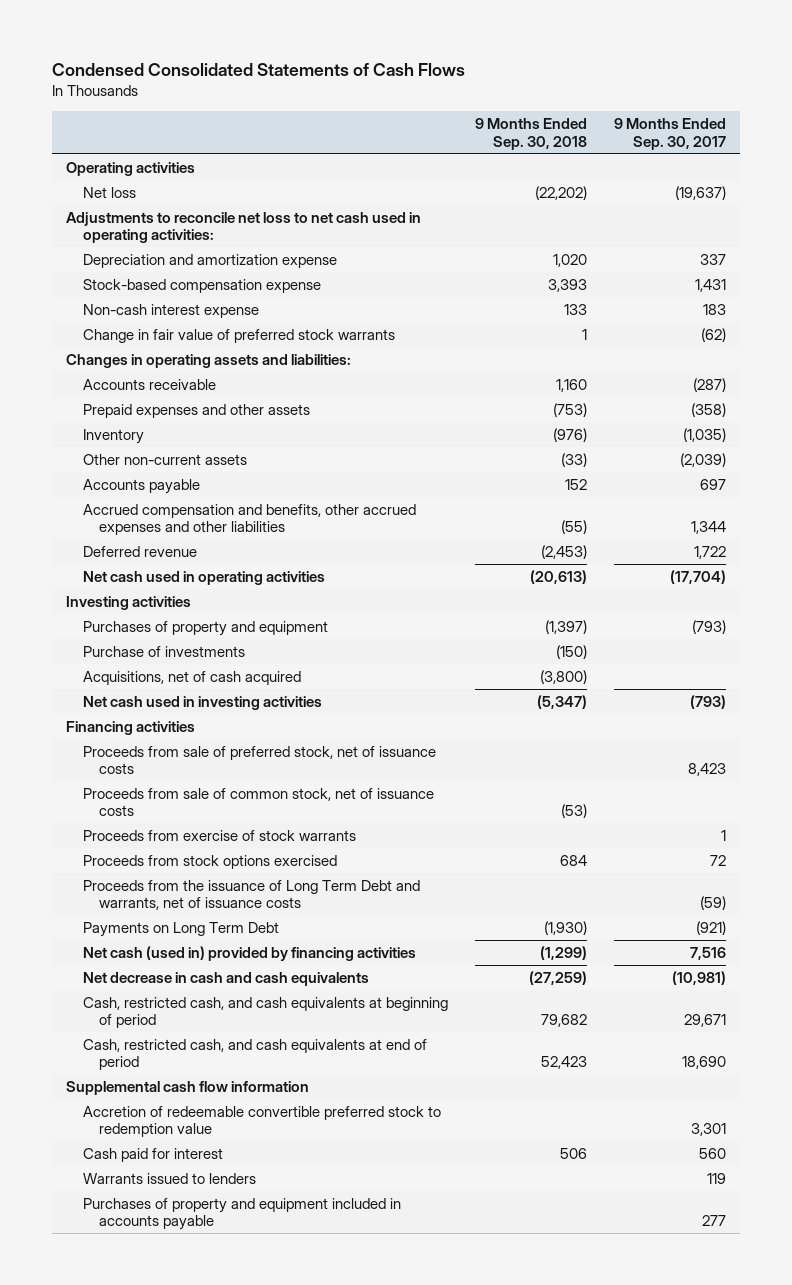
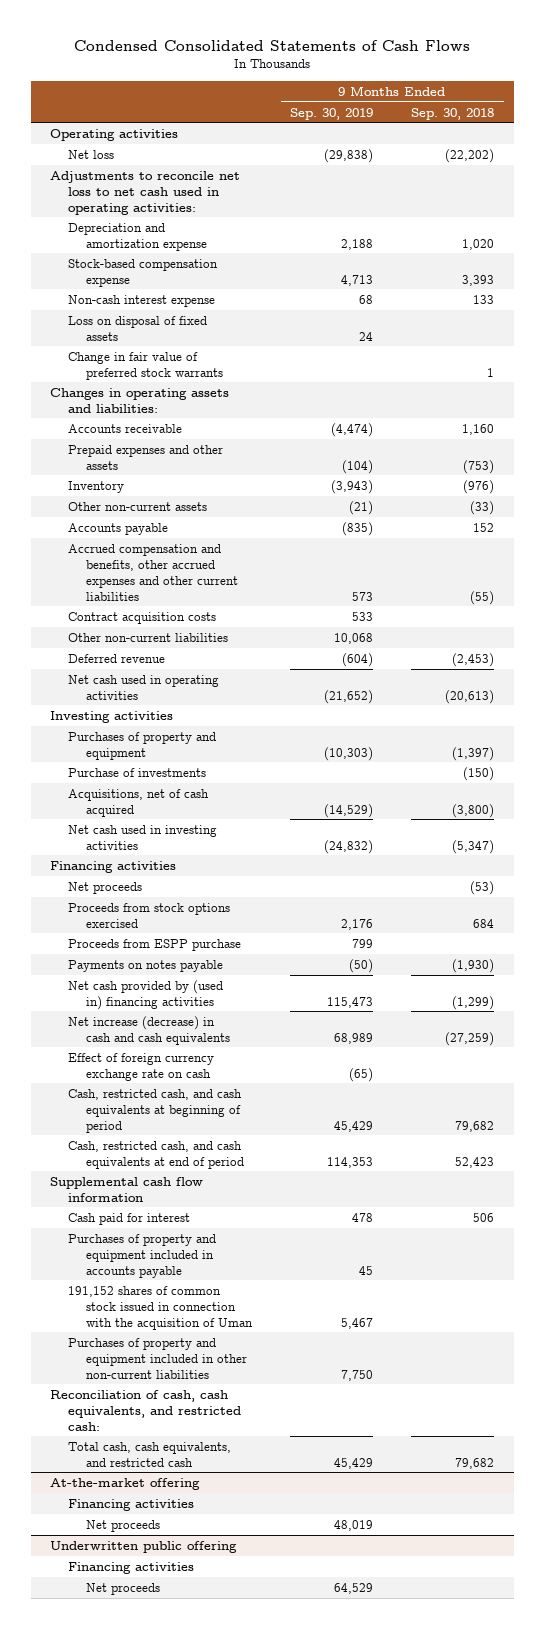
[614,118,727,150] 9 Months Ended Sep. 30, 2017 -> none
none -> [290,107,374,120] Sep. 30, 2019
none -> [68,315,208,341] Loss on disposal of fixed assets
[82,503,416,536] Accrued compensation and benefits, other accrued expenses and other liabilities -> [68,543,239,601] Accrued compensation and benefits, other accrued expenses and other current liabilities
none -> [68,611,217,624] Contract acquisition costs
none -> [68,632,229,642] Other non-current liabilities
[82,745,436,775] Proceeds from sale of preferred stock, net of issuance costs -> none
[82,829,356,841] Proceeds from exercise of stock warrants -> none
[82,787,434,817] Proceeds from sale of common stock, net of issuance costs -> [68,881,143,894] Net proceeds
[82,879,420,911] Proceeds from the issuance of Long Term Debt and warrants, net of issuance costs -> none
none -> [68,938,242,951] Proceeds from ESPP purchase
[82,921,279,937] Payments on Long Term Debt -> [68,959,224,972] Payments on notes payable
[82,945,416,961] Net cash (used in) provided by financing activities -> [68,979,224,1010] Net cash provided by (used in) financing activities
[82,971,369,986] Net decrease in cash and cash equivalents -> [68,1015,231,1045] Net increase (decrease) in cash and cash equivalents
none -> [68,1052,215,1081] Effect of foreign currency exchange rate on cash
[82,1105,441,1138] Accretion of redeemable convertible preferred stock to redemption value -> none
[82,1172,256,1184] Warrants issued to lenders -> none
none -> [68,1285,254,1330] 191,152 shares of common stock issued in connection with the acquisition of Uman
none -> [68,1337,248,1379] Purchases of property and equipment included in other non-current liabilities
none -> [49,1389,242,1431] Reconciliation of cash, cash equivalents, and restricted cash:
none -> [68,1441,232,1467] Total cash, cash equivalents, and restricted cash
none -> [49,1477,200,1490] At-the-market offering
none -> [68,1498,195,1511] Financing activities
none -> [86,1519,161,1532] Net proceeds
none -> [49,1540,237,1553] Underwritten public offering
none -> [68,1561,195,1574] Financing activities
none -> [86,1582,161,1595] Net proceeds

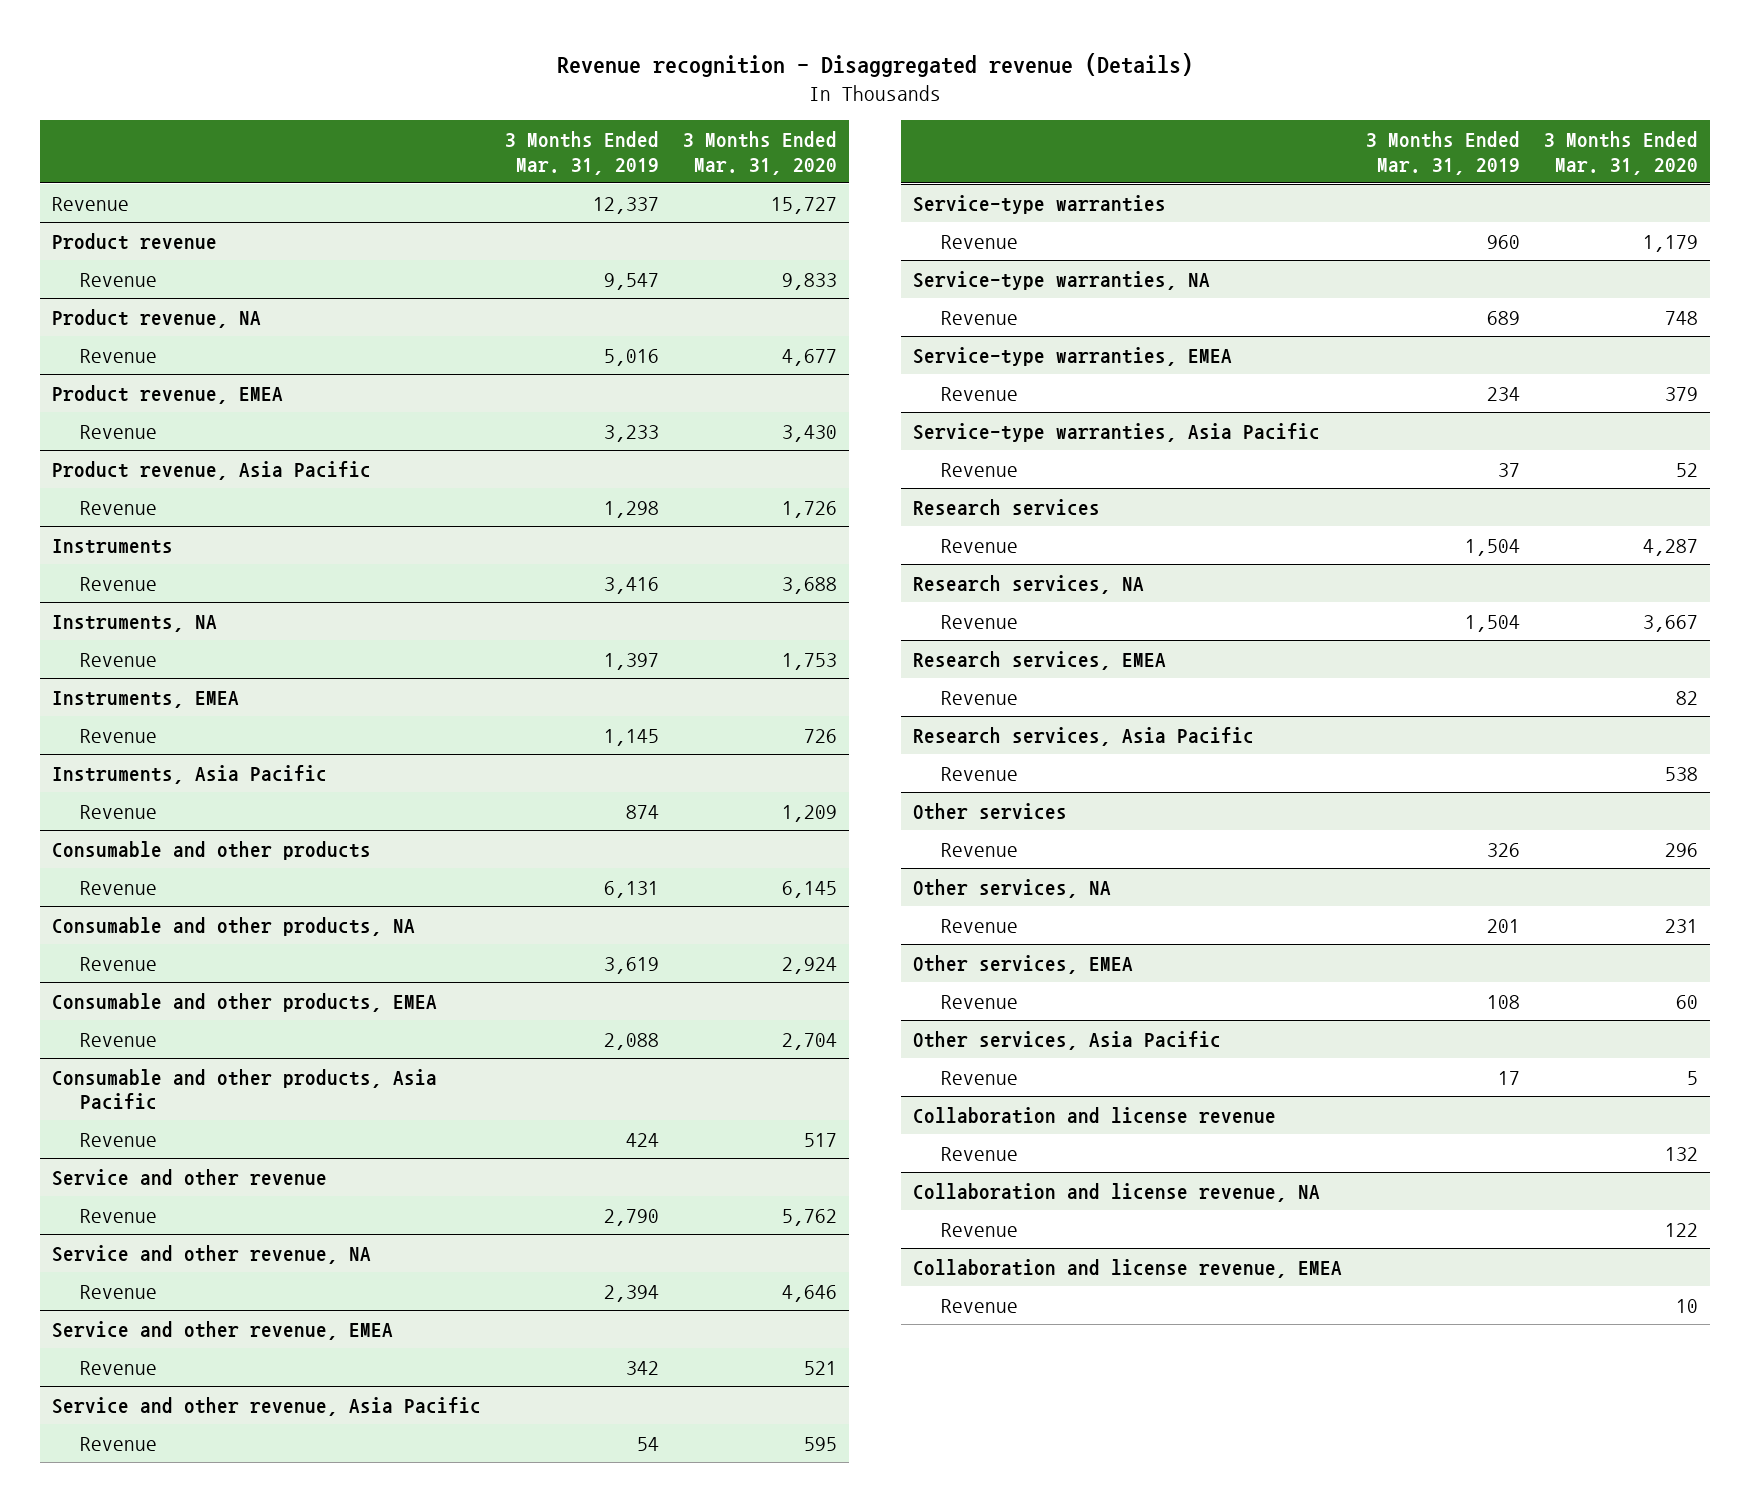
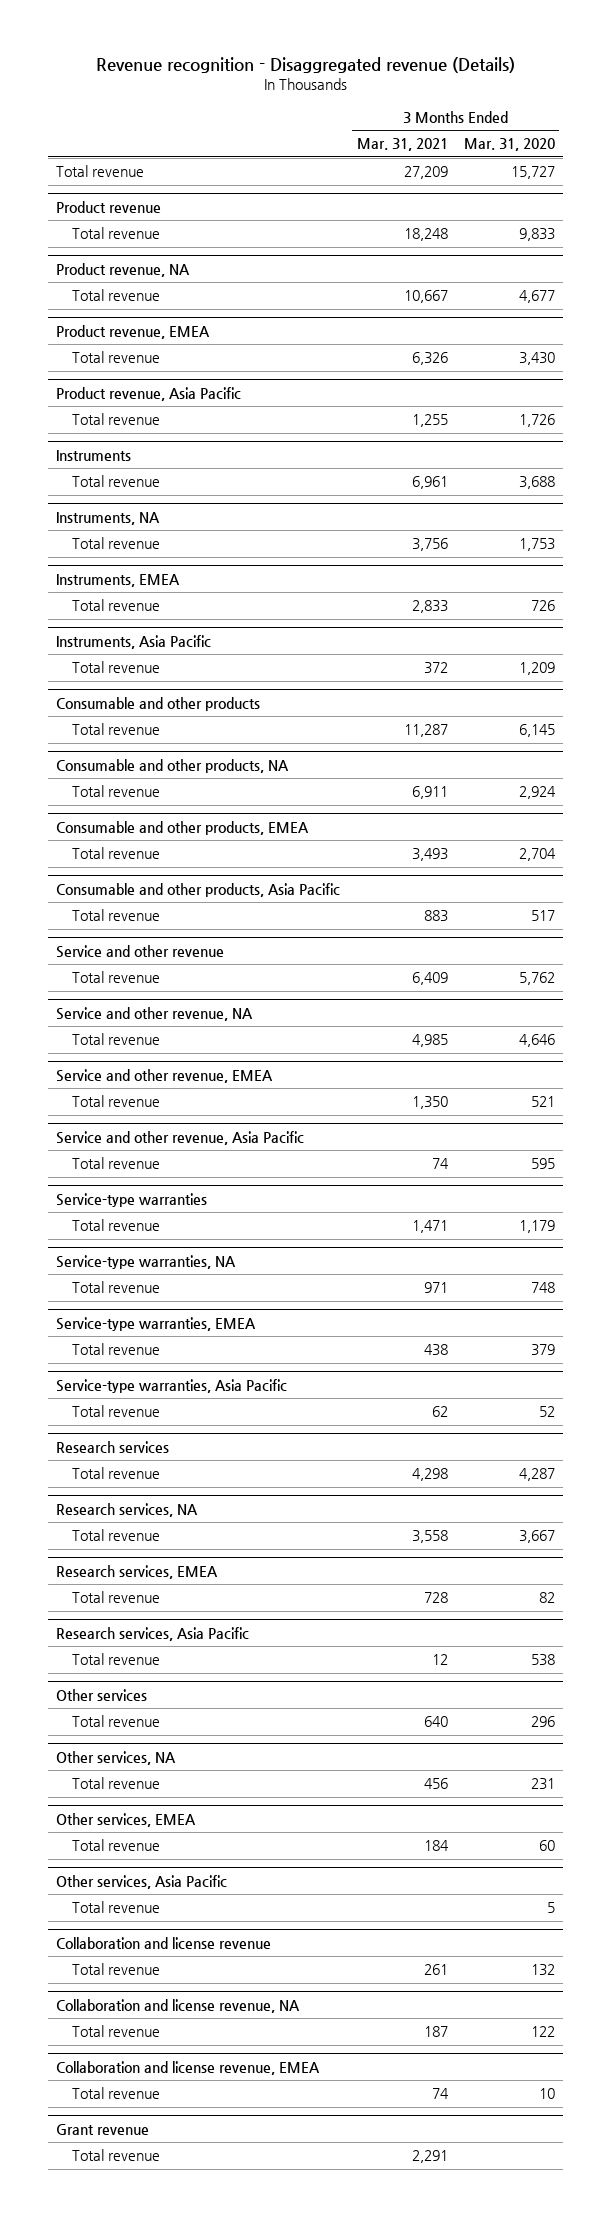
[504,130,659,175] 3 Months Ended Mar. 31, 2019 -> none
none -> [356,138,448,152] Mar. 31, 2021
[51,196,129,211] Revenue -> [56,165,145,178] Total revenue
[79,272,157,287] Revenue -> [71,227,160,240] Total revenue
[79,348,157,363] Revenue -> [71,289,160,302] Total revenue
[79,424,157,439] Revenue -> [71,351,160,364] Total revenue
[79,500,157,515] Revenue -> [71,413,160,426] Total revenue
[79,576,157,591] Revenue -> [71,475,160,488] Total revenue
[79,652,157,667] Revenue -> [71,537,160,550] Total revenue
[79,728,157,743] Revenue -> [71,599,160,612] Total revenue
[79,804,157,819] Revenue -> [71,661,160,674] Total revenue
[79,880,157,895] Revenue -> [71,723,160,736] Total revenue
[79,956,157,971] Revenue -> [71,785,160,798] Total revenue
[79,1032,157,1047] Revenue -> [71,847,160,860] Total revenue
[79,1132,157,1147] Revenue -> [71,909,160,922] Total revenue
[79,1208,157,1223] Revenue -> [71,971,160,984] Total revenue
[79,1284,157,1299] Revenue -> [71,1033,160,1046] Total revenue
[79,1360,157,1375] Revenue -> [71,1095,160,1108] Total revenue
[79,1436,157,1451] Revenue -> [71,1157,160,1170] Total revenue
[940,234,1018,249] Revenue -> [71,1219,160,1232] Total revenue
[940,310,1018,325] Revenue -> [71,1281,160,1294] Total revenue
[940,386,1018,401] Revenue -> [71,1343,160,1356] Total revenue
[940,462,1018,477] Revenue -> [71,1405,160,1418] Total revenue
[940,538,1018,553] Revenue -> [71,1467,160,1480] Total revenue
[940,614,1018,629] Revenue -> [71,1529,160,1542] Total revenue
[940,690,1018,705] Revenue -> [71,1591,160,1604] Total revenue
[940,766,1018,781] Revenue -> [71,1653,160,1666] Total revenue
[940,842,1018,857] Revenue -> [71,1715,160,1728] Total revenue
[940,918,1018,933] Revenue -> [71,1777,160,1790] Total revenue
[940,994,1018,1009] Revenue -> [71,1839,160,1852] Total revenue
[940,1070,1018,1085] Revenue -> [71,1901,160,1914] Total revenue
[940,1146,1018,1161] Revenue -> [71,1963,160,1976] Total revenue
[940,1222,1018,1237] Revenue -> [71,2025,160,2038] Total revenue
[940,1298,1018,1313] Revenue -> [71,2087,160,2100] Total revenue
none -> [56,2123,150,2135] Grant revenue
none -> [71,2149,160,2162] Total revenue

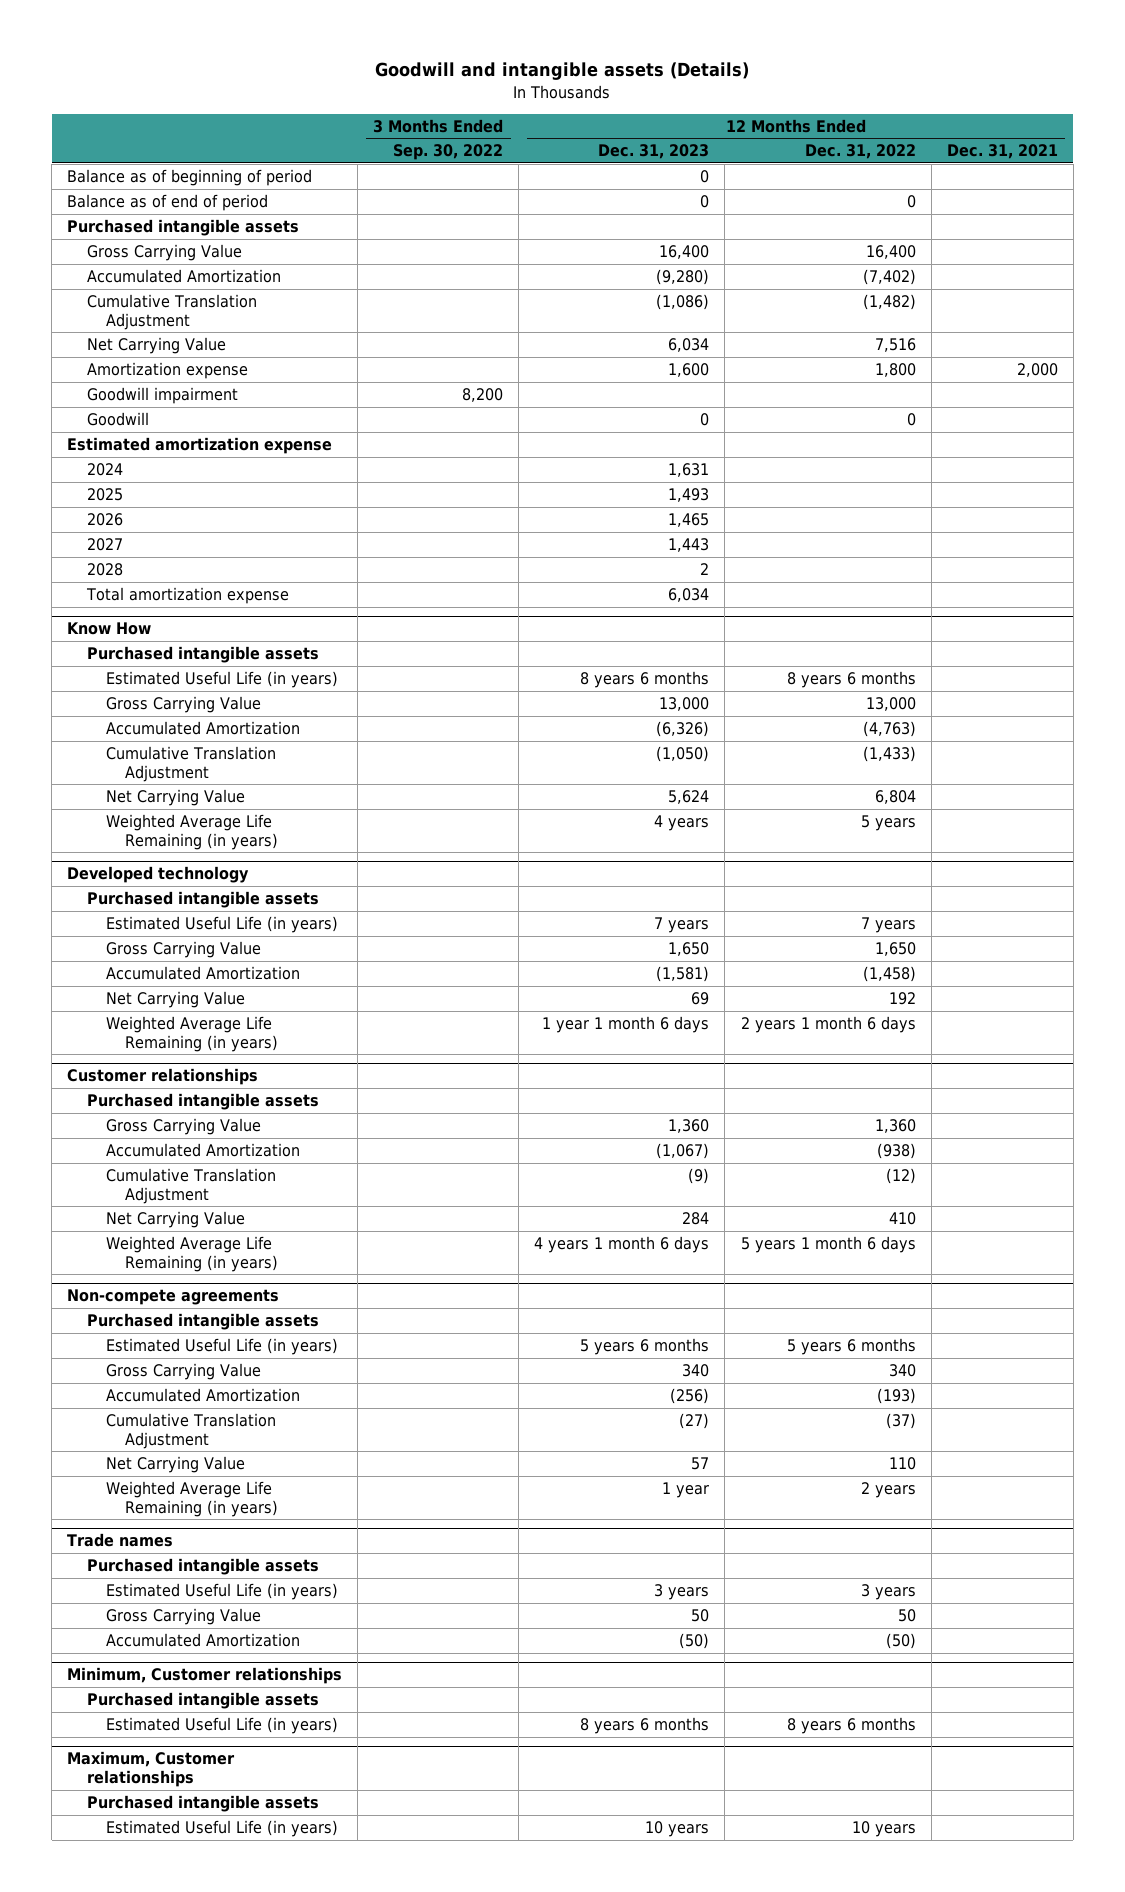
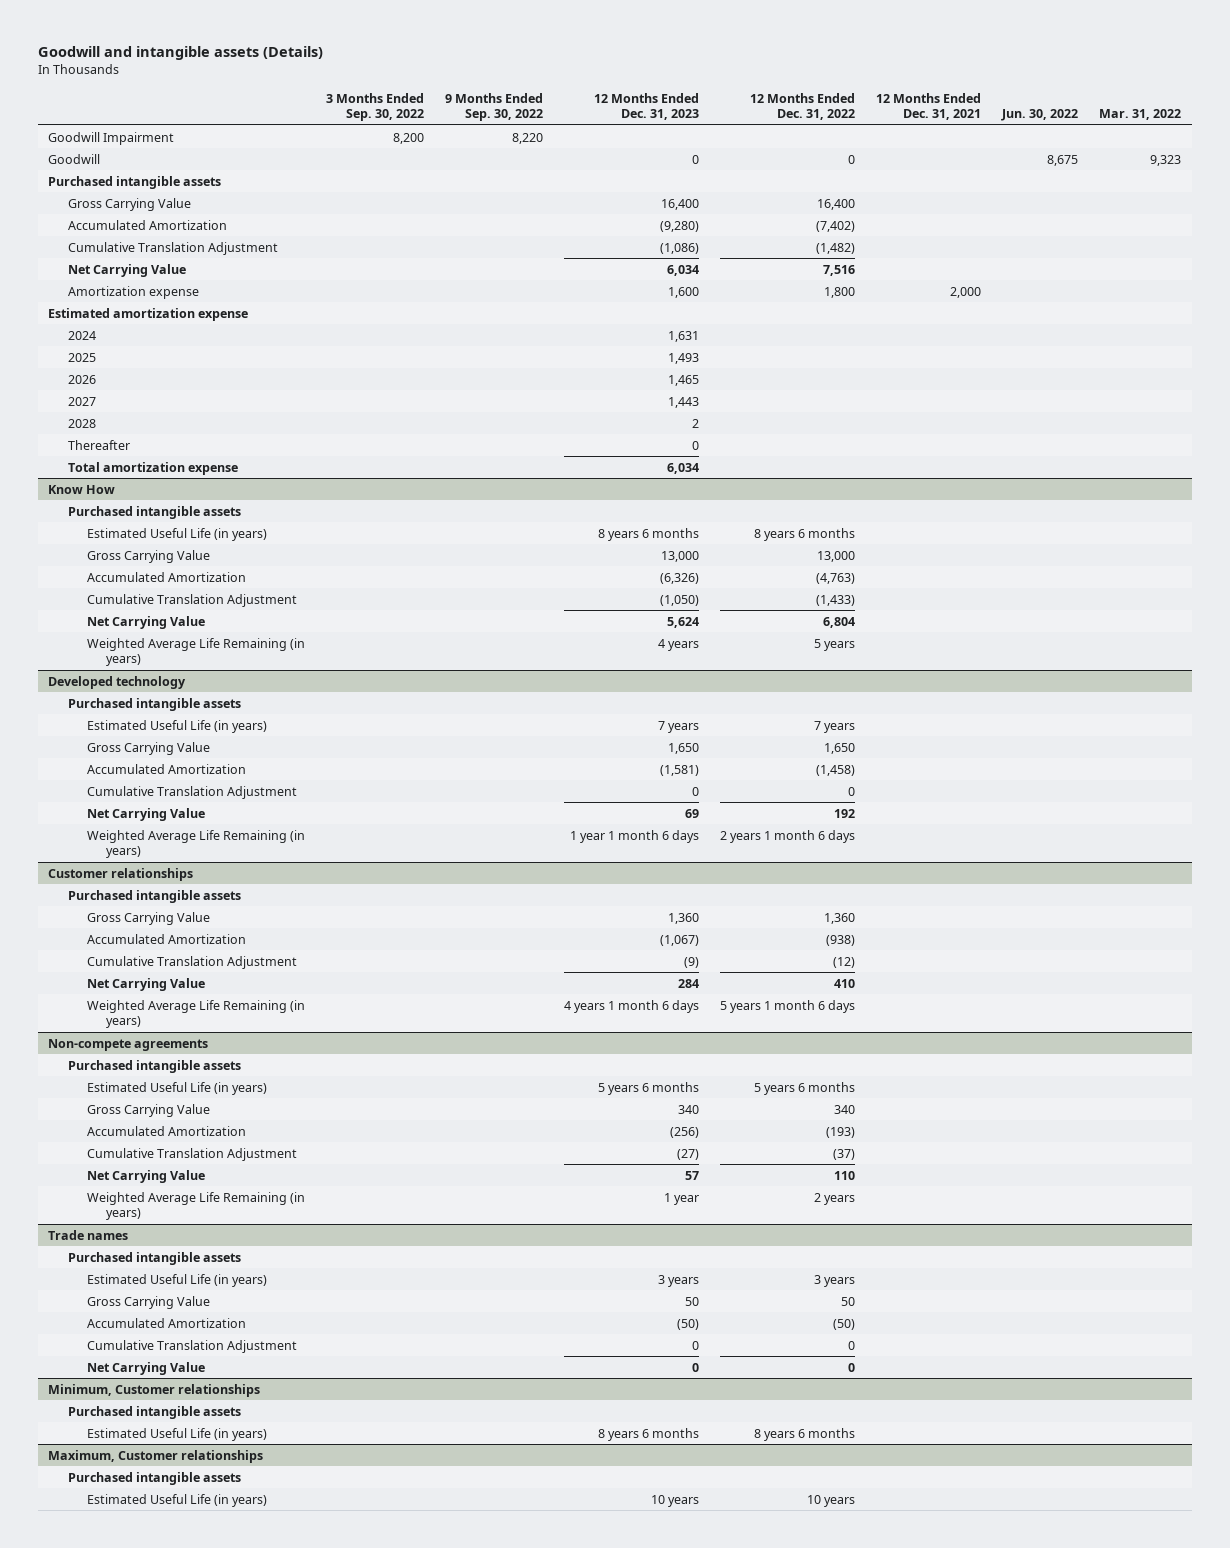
none -> [444,92,543,122] 9 Months Ended Sep. 30, 2022
none -> [1001,109,1079,122] Jun. 30, 2022
none -> [1099,109,1182,121] Mar. 31, 2022
[67,169,313,187] Balance as of beginning of period -> none
[67,194,269,212] Balance as of end of period -> none
none -> [48,131,175,145] Goodwill Impairment
[86,412,149,427] Goodwill -> [48,153,101,164] Goodwill
[86,387,238,405] Goodwill impairment -> none
none -> [67,439,130,450] Thereafter
none -> [86,785,297,799] Cumulative Translation Adjustment
none -> [86,1339,297,1353] Cumulative Translation Adjustment
none -> [86,1361,205,1375] Net Carrying Value

